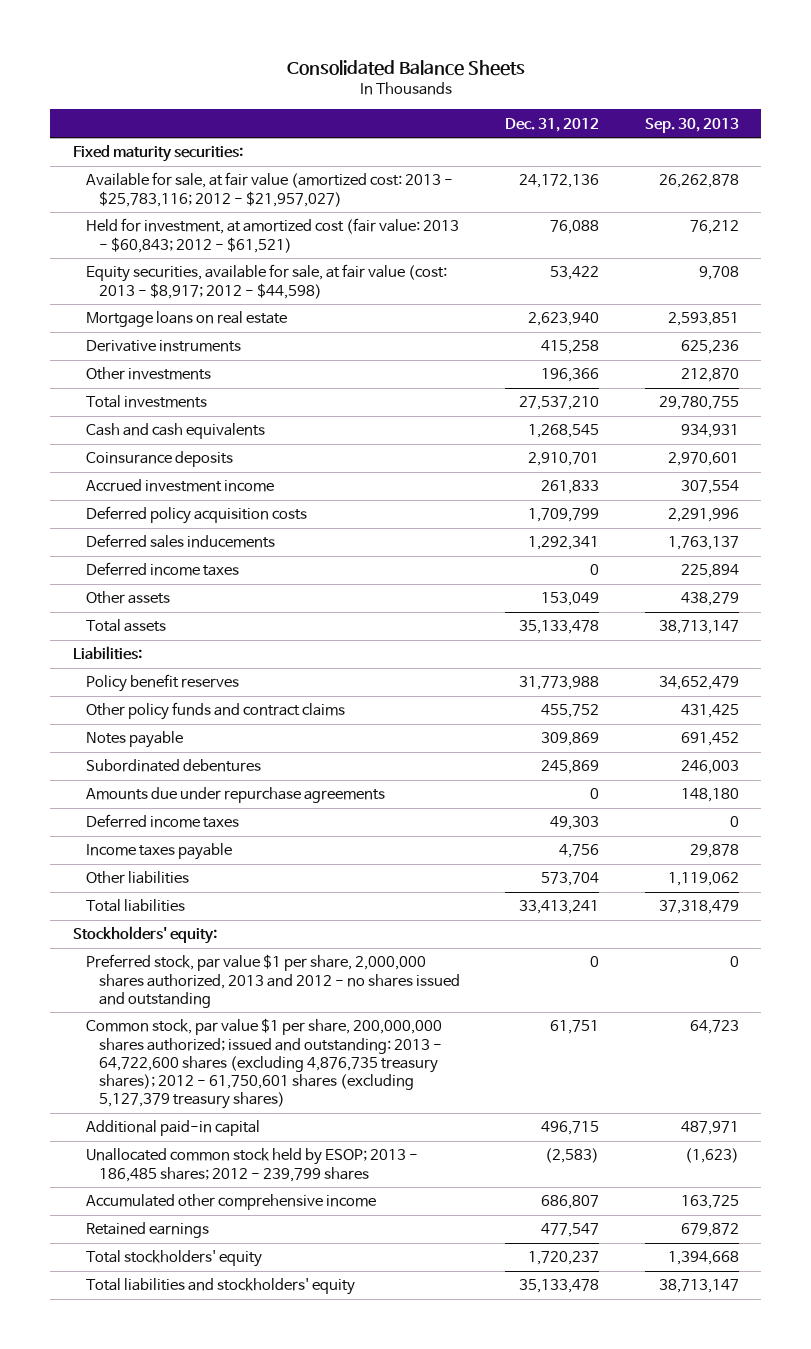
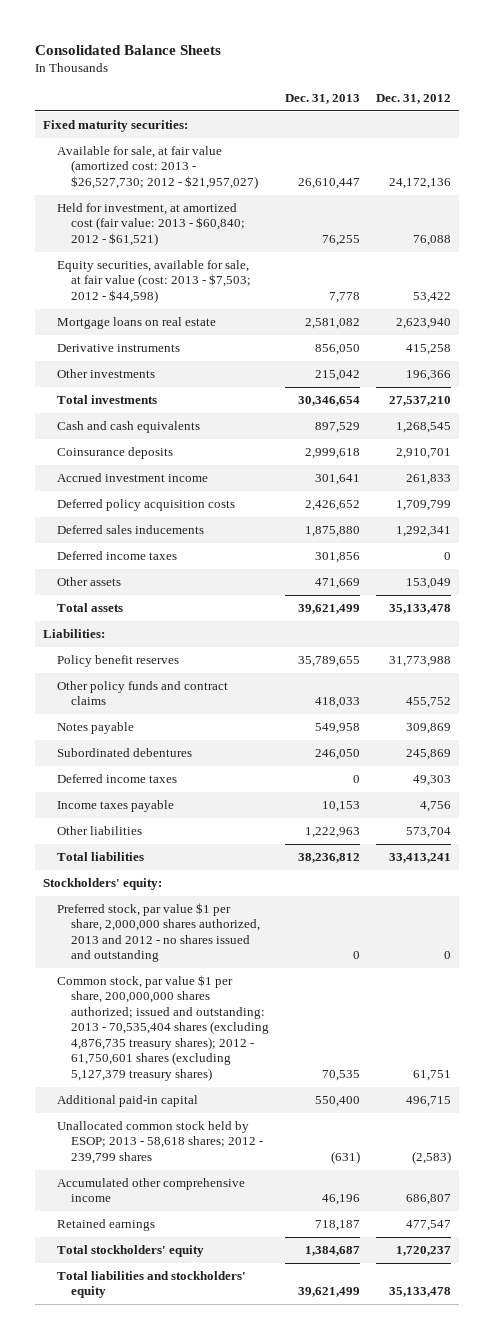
[644,117,739,133] Sep. 30, 2013 -> none
none -> [284,93,360,104] Dec. 31, 2013
[85,172,453,207] Available for sale, at fair value (amortized cost: 2013 - $25,783,116; 2012 - $21,957,027) -> [56,145,259,189] Available for sale, at fair value (amortized cost: 2013 - $26,527,730; 2012 - $21,957,027)
[85,218,459,253] Held for investment, at amortized cost (fair value: 2013 - $60,843; 2012 - $61,521) -> [56,202,246,246] Held for investment, at amortized cost (fair value: 2013 - $60,840; 2012 - $61,521)
[85,264,447,299] Equity securities, available for sale, at fair value (cost: 2013 - $8,917; 2012 - $44,598) -> [56,259,252,303] Equity securities, available for sale, at fair value (cost: 2013 - $7,503; 2012 - $44,598)
[85,787,385,804] Amounts due under repurchase agreements -> none
[85,1018,443,1110] Common stock, par value $1 per share, 200,000,000 shares authorized; issued and outstanding: 2013 - 64,722,600 shares (excluding 4,876,735 treasury shares); 2012 - 61,750,601 shares (excluding 5,127,379 treasury shares) -> [56,974,270,1081] Common stock, par value $1 per share, 200,000,000 shares authorized; issued and outstanding: 2013 - 70,535,404 shares (excluding 4,876,735 treasury shares); 2012 - 61,750,601 shares (excluding 5,127,379 treasury shares)
[85,1148,418,1182] Unallocated common stock held by ESOP; 2013 - 186,485 shares; 2012 - 239,799 shares -> [56,1120,264,1164] Unallocated common stock held by ESOP; 2013 - 58,618 shares; 2012 - 239,799 shares

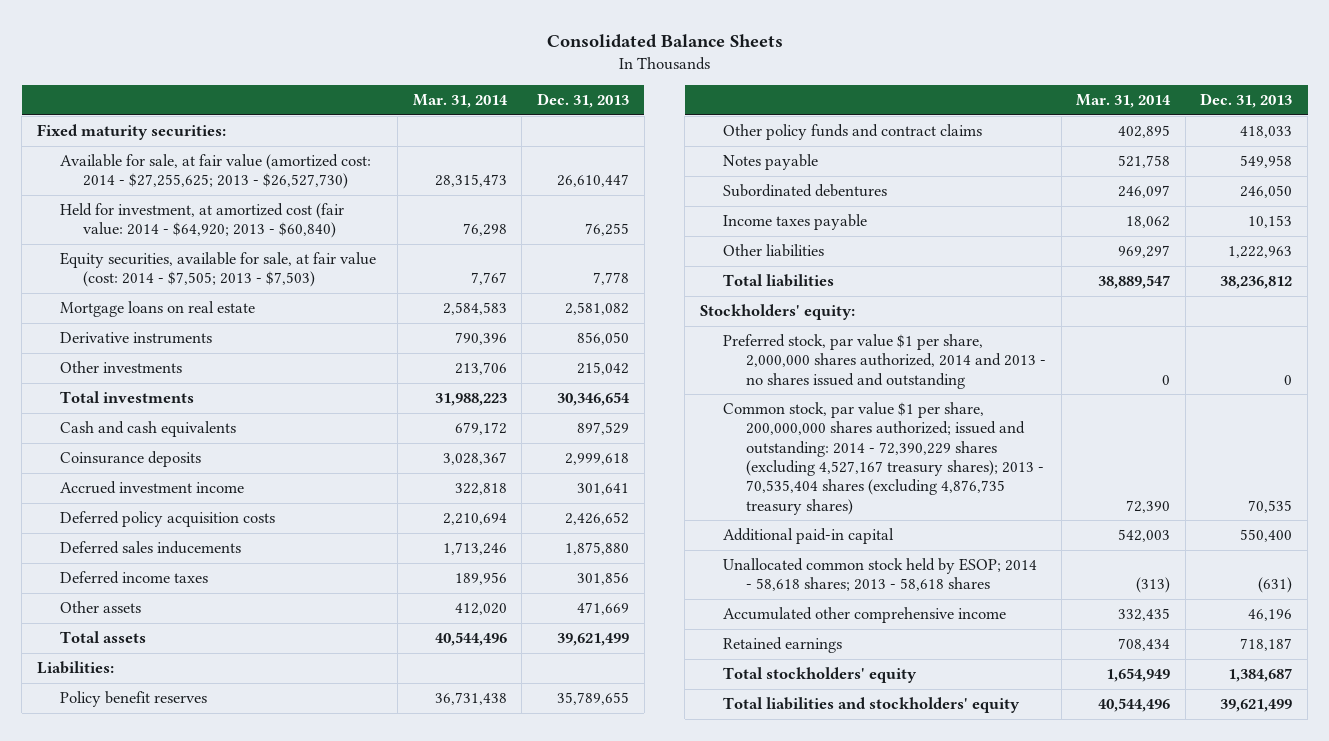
[375,93,451,104] Dec. 31, 2012 -> none
none -> [412,94,508,109] Mar. 31, 2014
[56,145,259,189] Available for sale, at fair value (amortized cost: 2013 - $26,527,730; 2012 - $21,957,027) -> [59,154,371,190] Available for sale, at fair value (amortized cost: 2014 - $27,255,625; 2013 - $26,527,730)
[56,202,246,246] Held for investment, at amortized cost (fair value: 2013 - $60,840; 2012 - $61,521) -> [59,203,344,239] Held for investment, at amortized cost (fair value: 2014 - $64,920; 2013 - $60,840)
[56,259,252,303] Equity securities, available for sale, at fair value (cost: 2013 - $7,503; 2012 - $44,598) -> [59,252,376,288] Equity securities, available for sale, at fair value (cost: 2014 - $7,505; 2013 - $7,503)
[56,773,177,783] Deferred income taxes -> none
[56,902,261,963] Preferred stock, par value $1 per share, 2,000,000 shares authorized, 2013 and 2012 - no shares issued and outstanding -> [722,334,1046,389] Preferred stock, par value $1 per share, 2,000,000 shares authorized, 2014 and 2013 - no shares issued and outstanding
[56,974,270,1081] Common stock, par value $1 per share, 200,000,000 shares authorized; issued and outstanding: 2013 - 70,535,404 shares (excluding 4,876,735 treasury shares); 2012 - 61,750,601 shares (excluding 5,127,379 treasury shares) -> [722,402,1044,515] Common stock, par value $1 per share, 200,000,000 shares authorized; issued and outstanding: 2014 - 72,390,229 shares (excluding 4,527,167 treasury shares); 2013 - 70,535,404 shares (excluding 4,876,735 treasury shares)
[56,1120,264,1164] Unallocated common stock held by ESOP; 2013 - 58,618 shares; 2012 - 239,799 shares -> [722,558,1037,592] Unallocated common stock held by ESOP; 2014 - 58,618 shares; 2013 - 58,618 shares

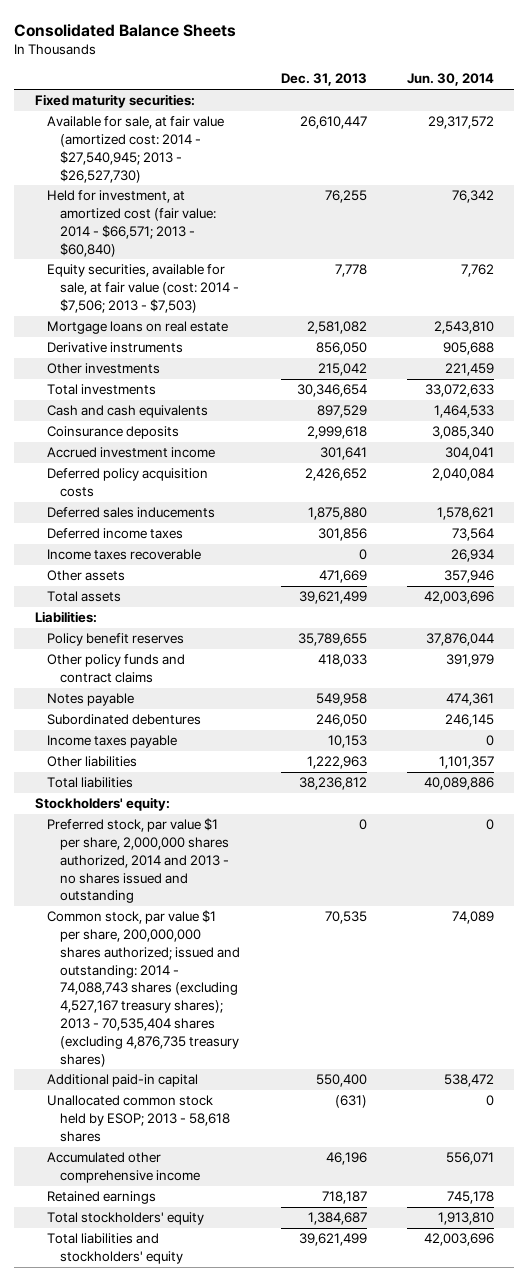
[412,94,508,109] Mar. 31, 2014 -> none
none -> [407,73,495,87] Jun. 30, 2014
[59,154,371,190] Available for sale, at fair value (amortized cost: 2014 - $27,255,625; 2013 - $26,527,730) -> [47,116,225,183] Available for sale, at fair value (amortized cost: 2014 - $27,540,945; 2013 - $26,527,730)
[59,203,344,239] Held for investment, at amortized cost (fair value: 2014 - $64,920; 2013 - $60,840) -> [47,190,217,257] Held for investment, at amortized cost (fair value: 2014 - $66,571; 2013 - $60,840)
[59,252,376,288] Equity securities, available for sale, at fair value (cost: 2014 - $7,505; 2013 - $7,503) -> [47,264,240,313] Equity securities, available for sale, at fair value (cost: 2014 - $7,506; 2013 - $7,503)
none -> [47,549,202,561] Income taxes recoverable
[722,402,1044,515] Common stock, par value $1 per share, 200,000,000 shares authorized; issued and outstanding: 2014 - 72,390,229 shares (excluding 4,527,167 treasury shares); 2013 - 70,535,404 shares (excluding 4,876,735 treasury shares) -> [47,910,241,1067] Common stock, par value $1 per share, 200,000,000 shares authorized; issued and outstanding: 2014 - 74,088,743 shares (excluding 4,527,167 treasury shares); 2013 - 70,535,404 shares (excluding 4,876,735 treasury shares)
[722,558,1037,592] Unallocated common stock held by ESOP; 2014 - 58,618 shares; 2013 - 58,618 shares -> [47,1095,231,1142] Unallocated common stock held by ESOP; 2013 - 58,618 shares

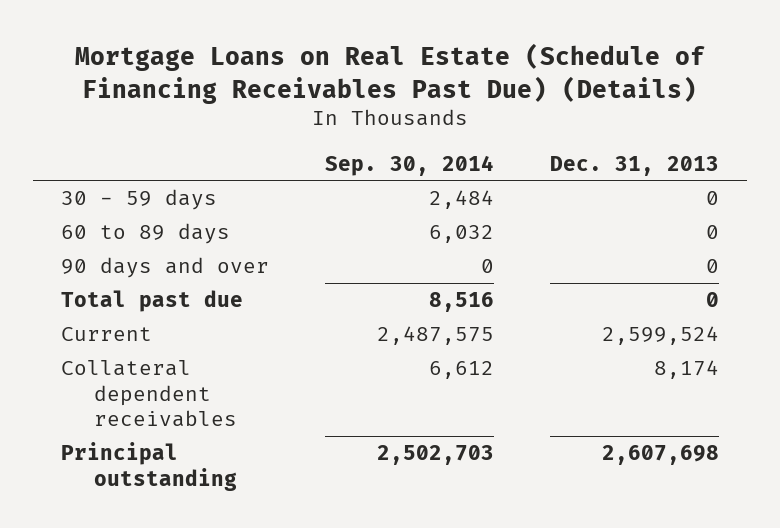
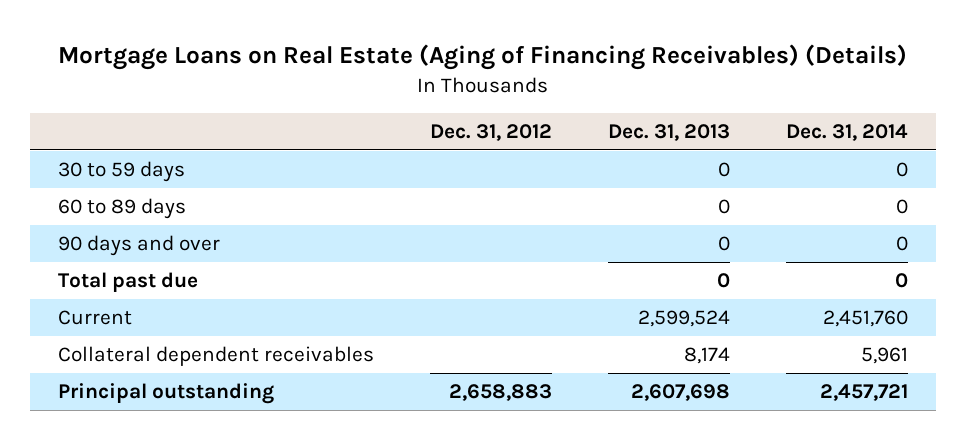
[74,43,705,104] Mortgage Loans on Real Estate (Schedule of Financing Receivables Past Due) (Details) -> [57,44,907,71] Mortgage Loans on Real Estate (Aging of Financing Receivables) (Details)
[324,154,494,176] Sep. 30, 2014 -> none
none -> [430,123,553,141] Dec. 31, 2012
none -> [785,123,908,141] Dec. 31, 2014
[61,189,218,211] 30 - 59 days -> [58,161,186,183] 30 to 59 days

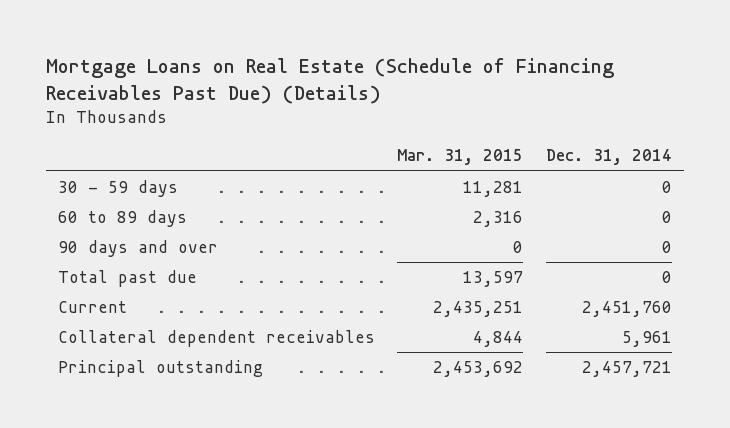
[57,44,907,71] Mortgage Loans on Real Estate (Aging of Financing Receivables) (Details) -> [46,58,615,104] Mortgage Loans on Real Estate (Schedule of Financing Receivables Past Due) (Details)
[430,123,553,141] Dec. 31, 2012 -> none
[607,123,730,141] Dec. 31, 2013 -> none
none -> [397,149,524,166] Mar. 31, 2015
[58,161,186,183] 30 to 59 days -> [57,180,178,198] 30 - 59 days

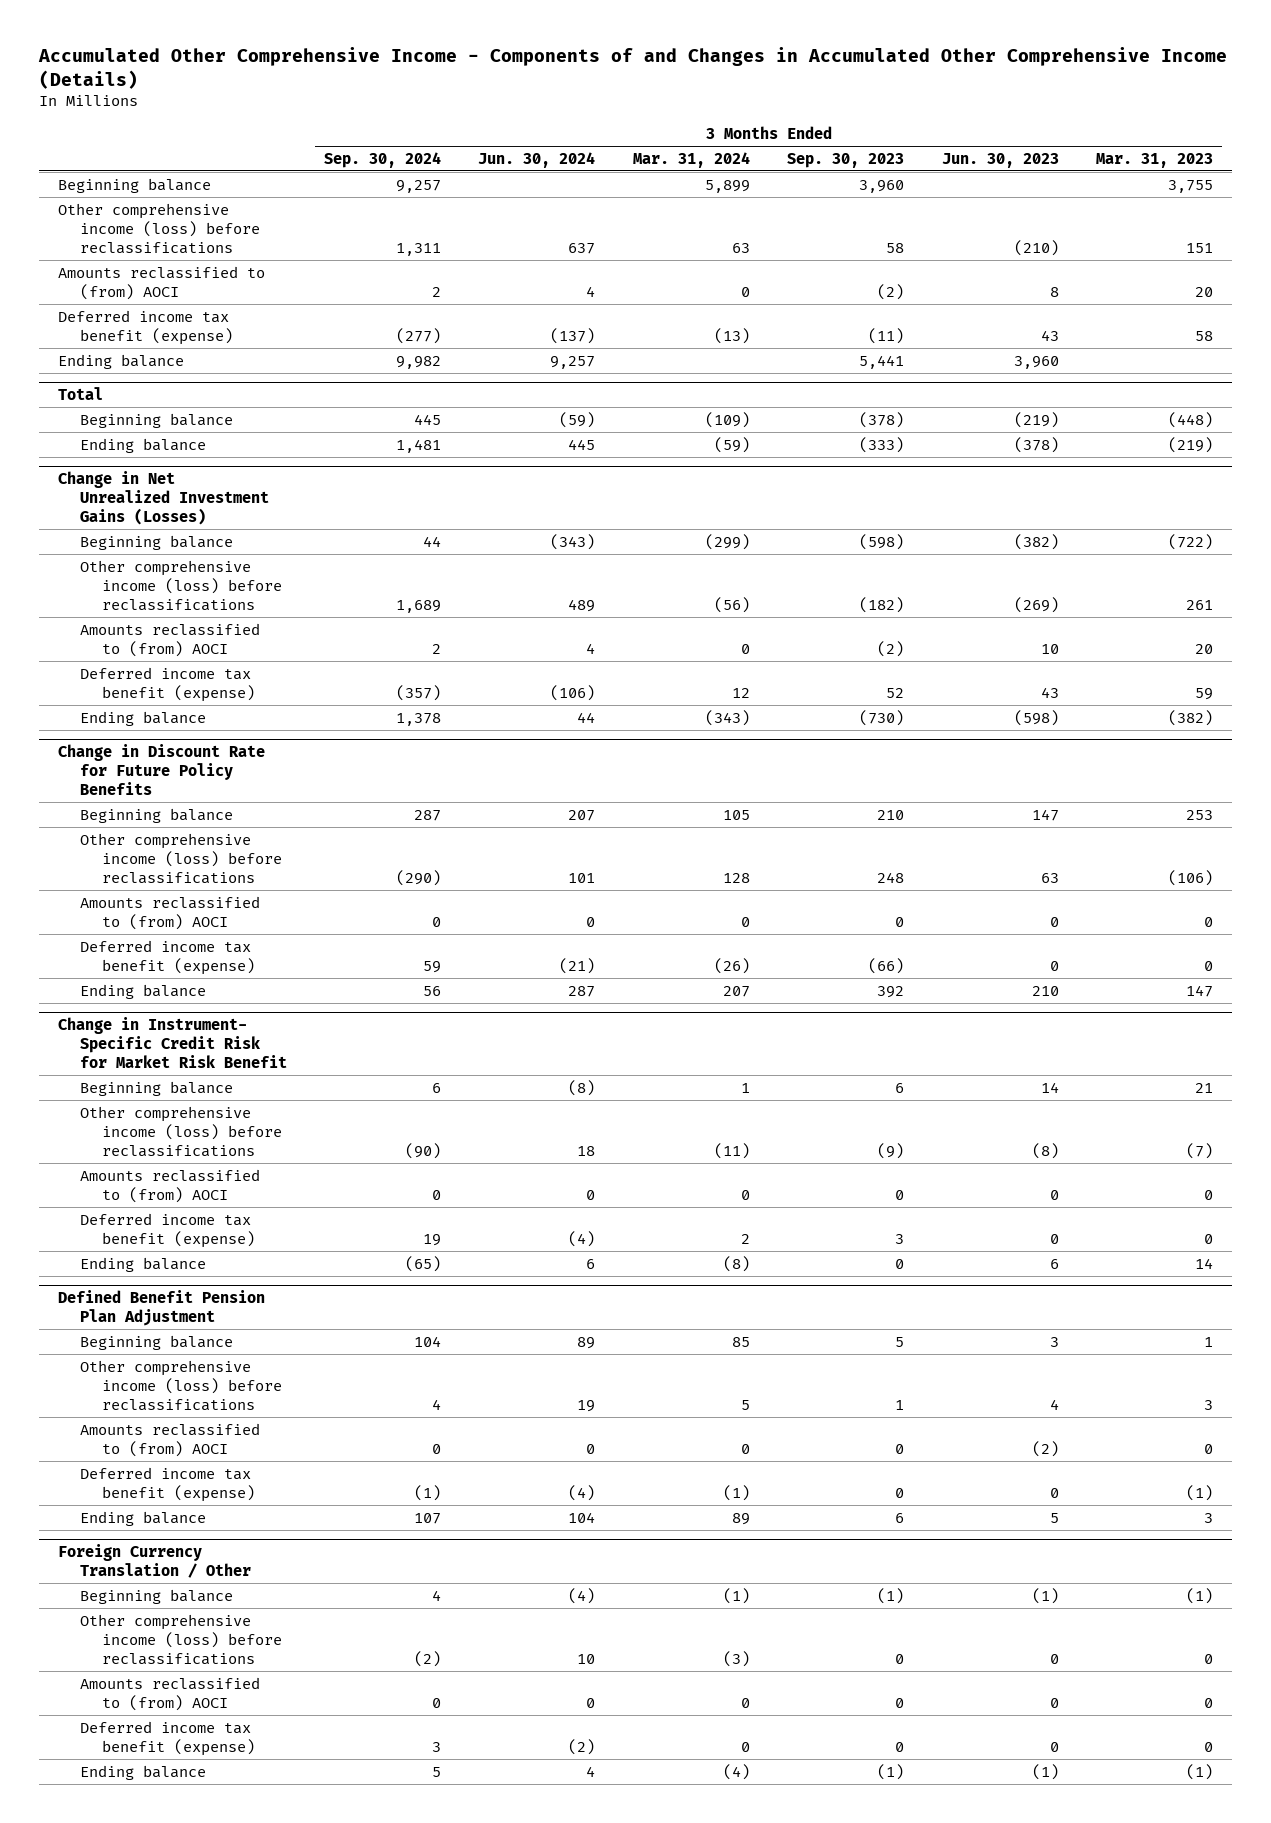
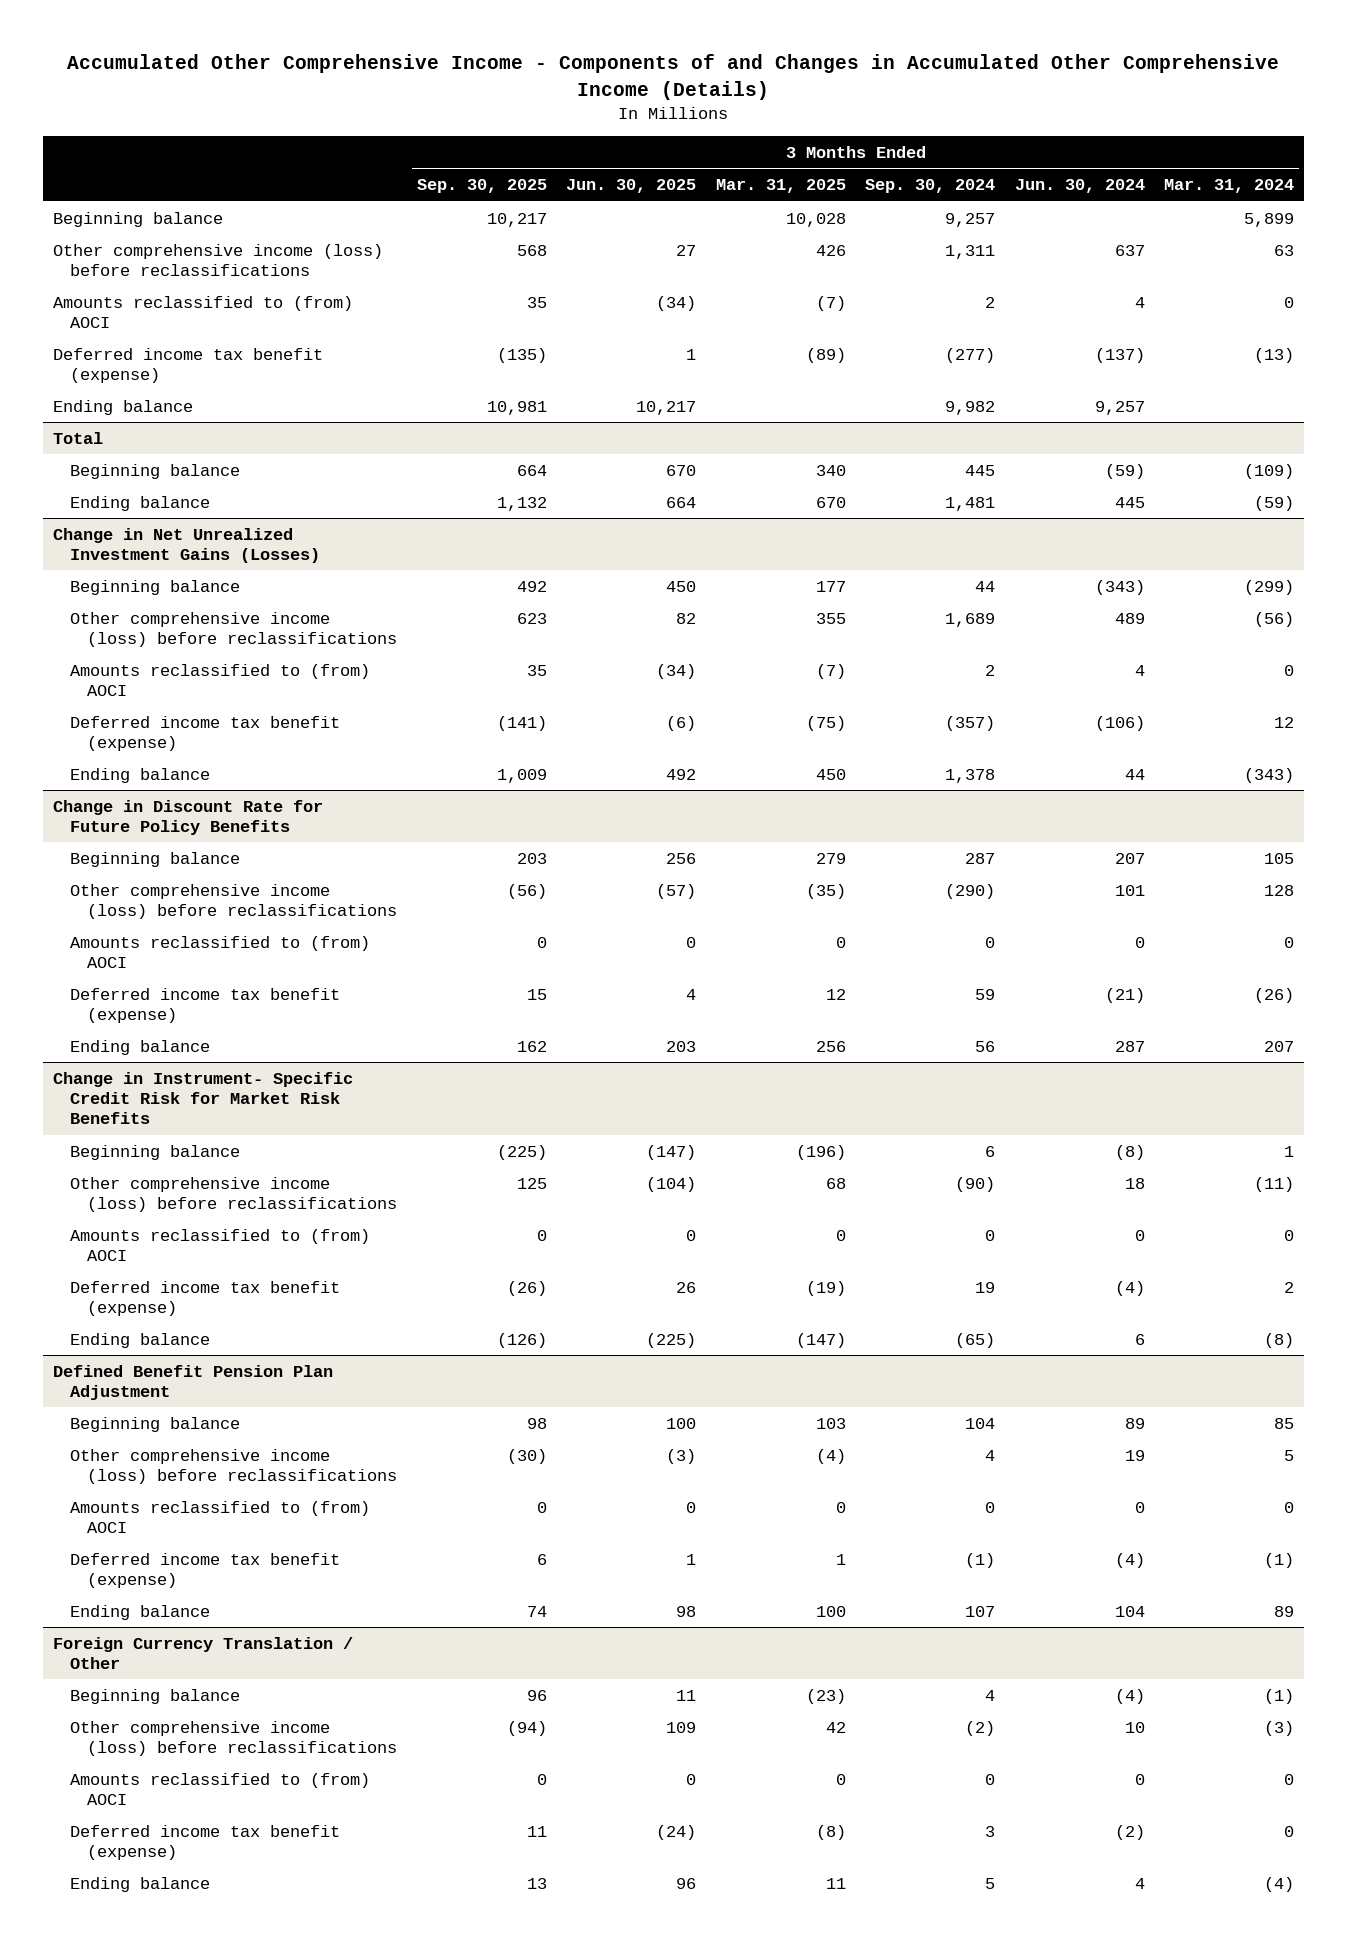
[787,152,905,168] Sep. 30, 2023 -> none
[941,152,1059,168] Jun. 30, 2023 -> none
[1096,152,1214,168] Mar. 31, 2023 -> none
none -> [416,179,547,194] Sep. 30, 2025
none -> [566,179,697,194] Jun. 30, 2025
none -> [715,179,846,194] Mar. 31, 2025
[57,1017,287,1069] Change in Instrument- Specific Credit Risk for Market Risk Benefit -> [52,1071,353,1125] Change in Instrument- Specific Credit Risk for Market Risk Benefits

